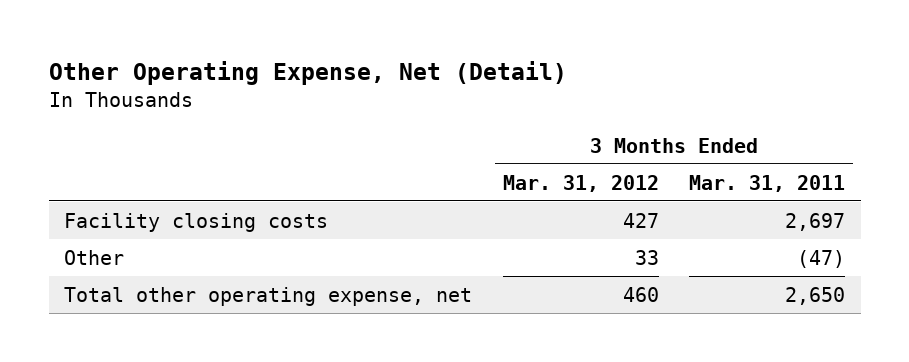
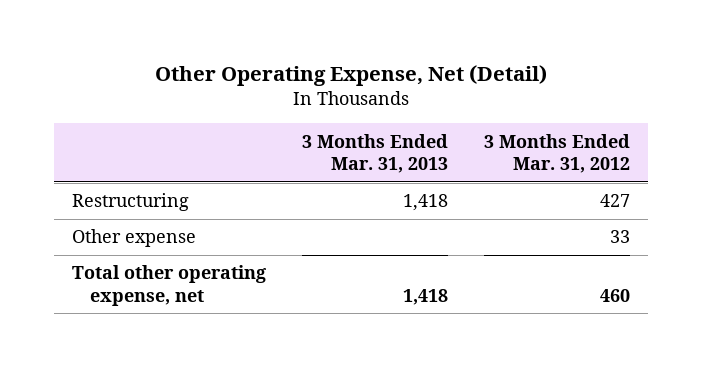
[689,174,846,192] Mar. 31, 2011 -> none
none -> [301,133,448,174] 3 Months Ended Mar. 31, 2013
[63,212,328,232] Facility closing costs -> [71,193,189,212] Restructuring
[63,249,124,265] Other -> [71,229,196,248] Other expense

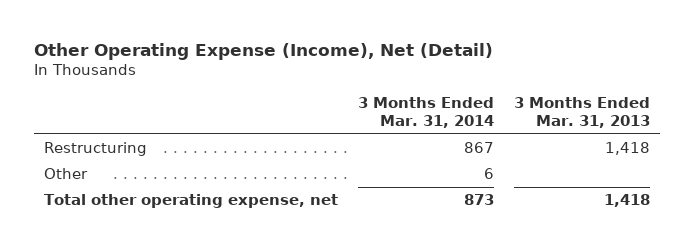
[154,65,547,87] Other Operating Expense, Net (Detail) -> [33,42,493,60] Other Operating Expense (Income), Net (Detail)
[483,133,630,174] 3 Months Ended Mar. 31, 2012 -> none
none -> [357,96,494,128] 3 Months Ended Mar. 31, 2014
[71,229,196,248] Other expense -> [43,168,88,180] Other

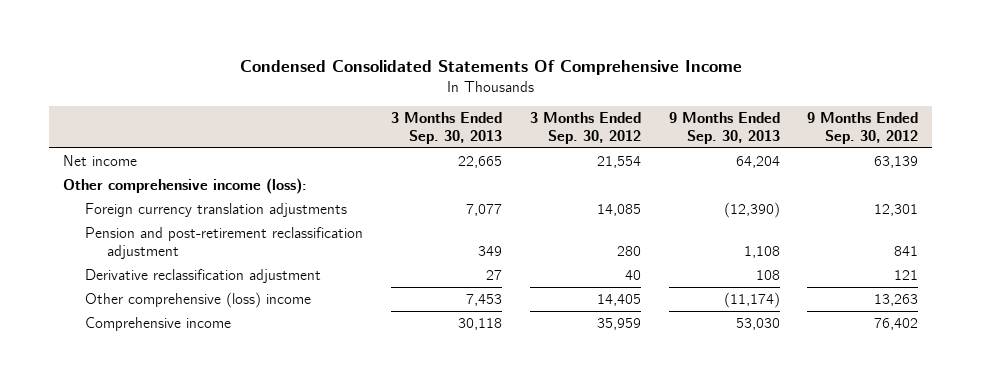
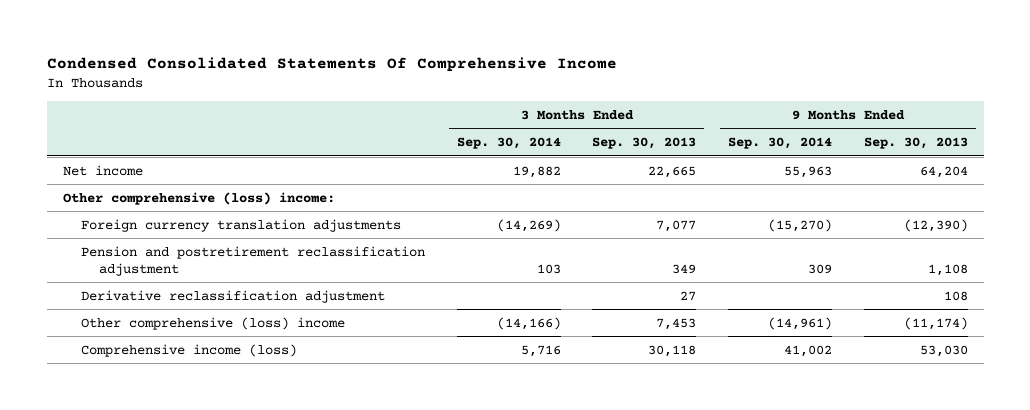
[529,112,641,144] 3 Months Ended Sep. 30, 2012 -> none
[807,112,919,144] 9 Months Ended Sep. 30, 2012 -> none
none -> [456,136,561,149] Sep. 30, 2014
none -> [728,136,833,149] Sep. 30, 2014
[63,178,308,195] Other comprehensive income (loss): -> [62,191,335,205] Other comprehensive (loss) income:
[84,227,363,259] Pension and post-retirement reclassification adjustment -> [80,245,425,276] Pension and postretirement reclassification adjustment
[84,317,231,332] Comprehensive income -> [80,343,297,357] Comprehensive income (loss)

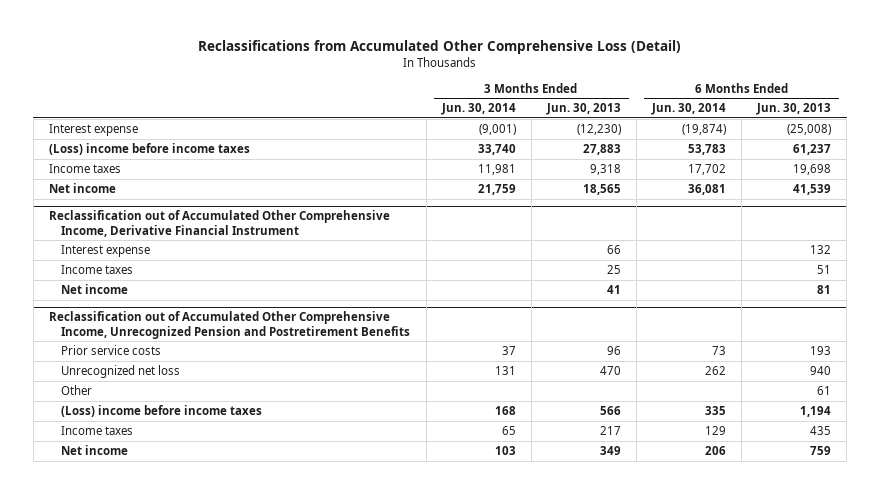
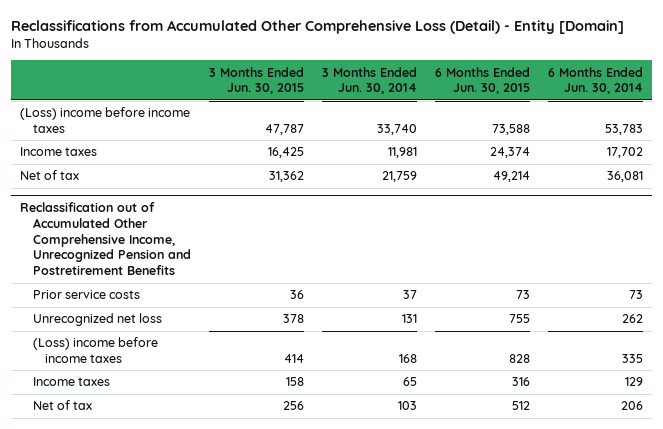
[198,40,682,55] Reclassifications from Accumulated Other Comprehensive Loss (Detail) -> [11,19,625,34] Reclassifications from Accumulated Other Comprehensive Loss (Detail) - Entity [Domain]
[545,103,621,116] Jun. 30, 2013 -> none
[756,103,832,116] Jun. 30, 2013 -> none
none -> [208,66,304,95] 3 Months Ended Jun. 30, 2015
none -> [435,66,531,95] 6 Months Ended Jun. 30, 2015
[49,123,139,136] Interest expense -> none
[49,210,391,237] Reclassification out of Accumulated Other Comprehensive Income, Derivative Financial Instrument -> none
[61,244,151,257] Interest expense -> none
[61,264,134,274] Income taxes -> none
[61,283,129,294] Net income -> none
[49,182,117,193] Net income -> [20,170,80,181] Net of tax
[61,384,93,395] Other -> none
[61,444,129,455] Net income -> [32,400,92,411] Net of tax

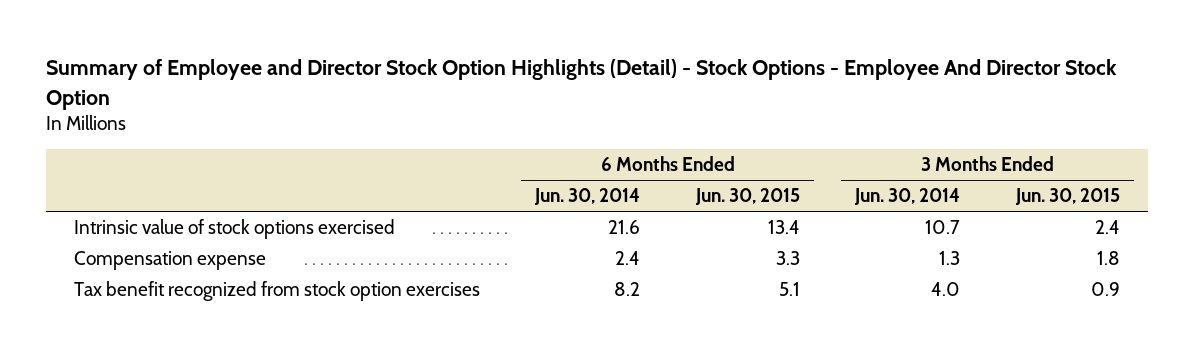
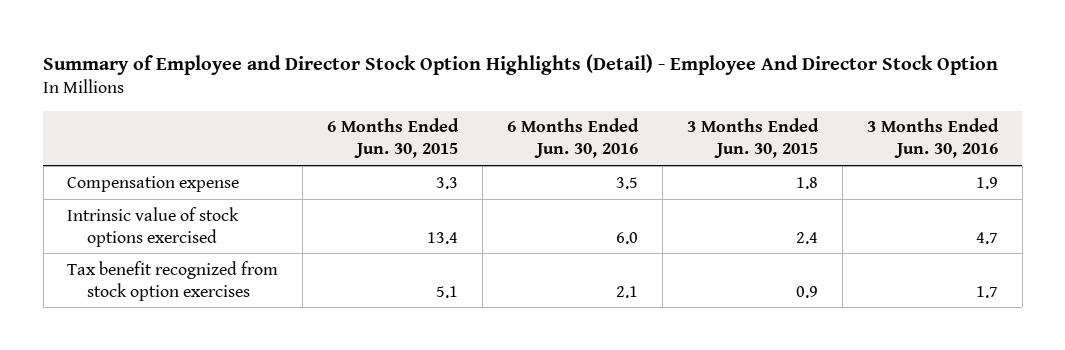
[45,59,1117,110] Summary of Employee and Director Stock Option Highlights (Detail) - Stock Options - Employee And Director Stock Option -> [43,53,999,75] Summary of Employee and Director Stock Option Highlights (Detail) - Employee And Director Stock Option
[534,188,641,206] Jun. 30, 2014 -> none
[854,188,961,206] Jun. 30, 2014 -> none
none -> [507,118,640,159] 6 Months Ended Jun. 30, 2016
none -> [866,118,999,159] 3 Months Ended Jun. 30, 2016
[73,219,395,240] Intrinsic value of stock options exercised -> [67,206,240,247] Intrinsic value of stock options exercised

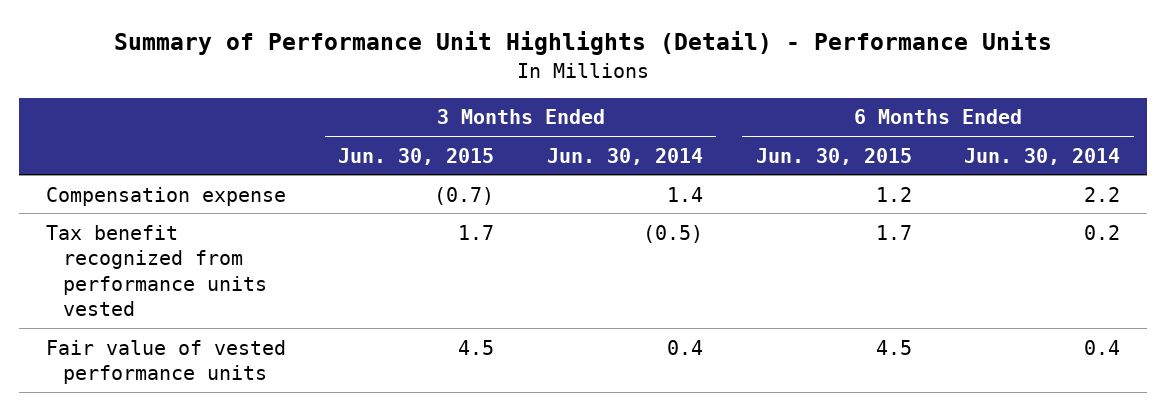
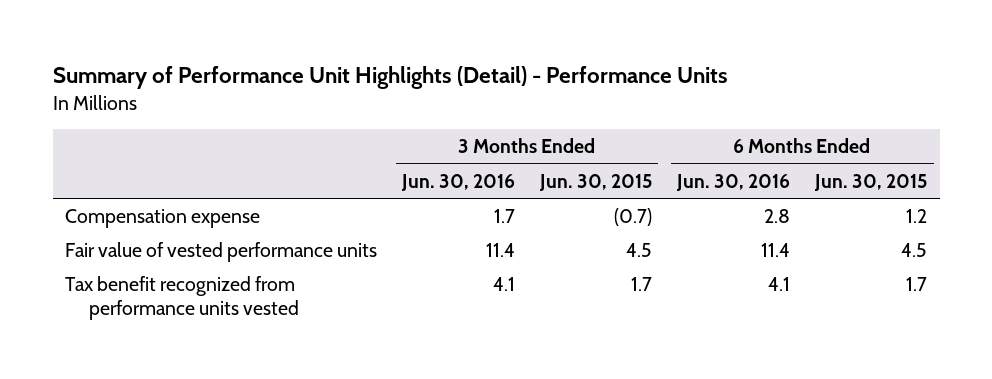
[546,147,703,165] Jun. 30, 2014 -> none
[964,147,1121,165] Jun. 30, 2014 -> none
none -> [401,173,516,191] Jun. 30, 2016
none -> [676,173,791,191] Jun. 30, 2016
[45,224,268,317] Tax benefit recognized from performance units vested -> [65,276,300,321] Tax benefit recognized from performance units vested

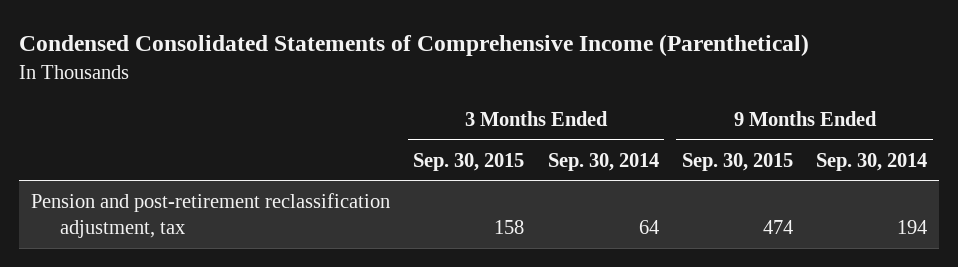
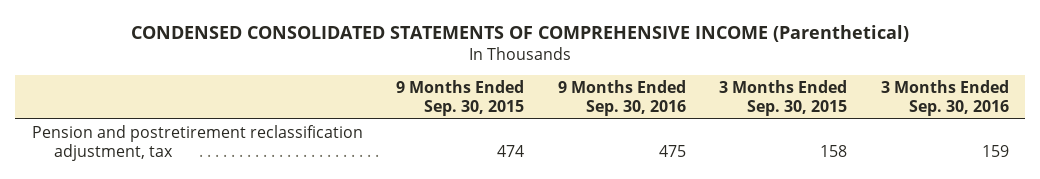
[19,34,810,57] Condensed Consolidated Statements of Comprehensive Income (Parenthetical) -> [131,24,910,42] CONDENSED CONSOLIDATED STATEMENTS OF COMPREHENSIVE INCOME (Parenthetical)
[547,152,659,171] Sep. 30, 2014 -> none
[816,152,928,171] Sep. 30, 2014 -> none
none -> [557,80,686,116] 9 Months Ended Sep. 30, 2016
none -> [880,80,1009,116] 3 Months Ended Sep. 30, 2016
[31,192,391,239] Pension and post-retirement reclassification adjustment, tax -> [31,125,363,161] Pension and postretirement reclassification adjustment, tax

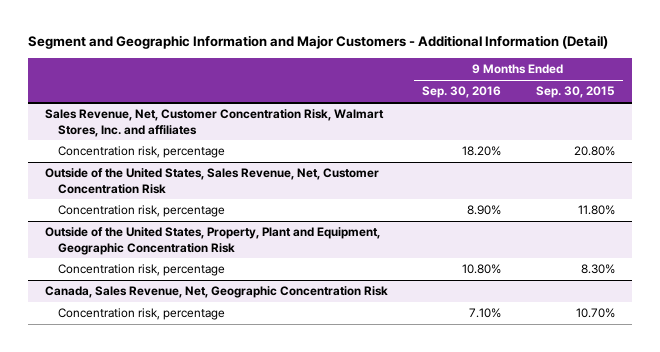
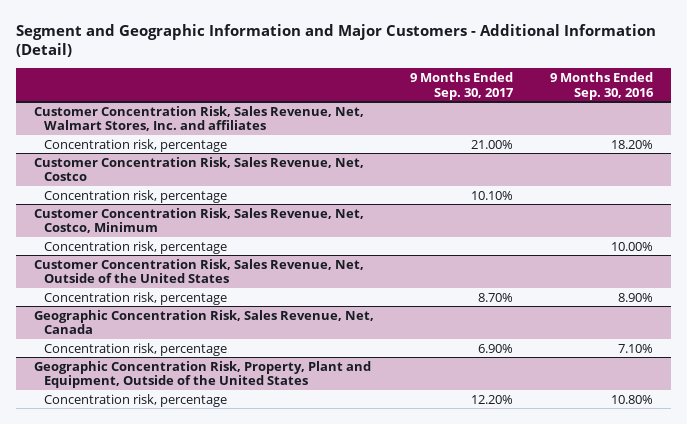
[535,86,615,99] Sep. 30, 2015 -> none
none -> [410,71,515,100] 9 Months Ended Sep. 30, 2017
[44,109,384,137] Sales Revenue, Net, Customer Concentration Risk, Walmart Stores, Inc. and affiliates -> [34,105,365,132] Customer Concentration Risk, Sales Revenue, Net, Walmart Stores, Inc. and affiliates
none -> [34,156,365,182] Customer Concentration Risk, Sales Revenue, Net, Costco
none -> [43,189,227,203] Concentration risk, percentage
none -> [34,207,365,234] Customer Concentration Risk, Sales Revenue, Net, Costco, Minimum
none -> [43,240,227,254] Concentration risk, percentage
[44,168,379,194] Outside of the United States, Sales Revenue, Net, Customer Concentration Risk -> [34,258,365,284] Customer Concentration Risk, Sales Revenue, Net, Outside of the United States
[44,227,380,255] Outside of the United States, Property, Plant and Equipment, Geographic Concentration Risk -> none
[58,264,226,277] Concentration risk, percentage -> none
[44,286,388,299] Canada, Sales Revenue, Net, Geographic Concentration Risk -> [34,309,375,335] Geographic Concentration Risk, Sales Revenue, Net, Canada
none -> [34,360,372,389] Geographic Concentration Risk, Property, Plant and Equipment, Outside of the United States
none -> [43,393,227,407] Concentration risk, percentage

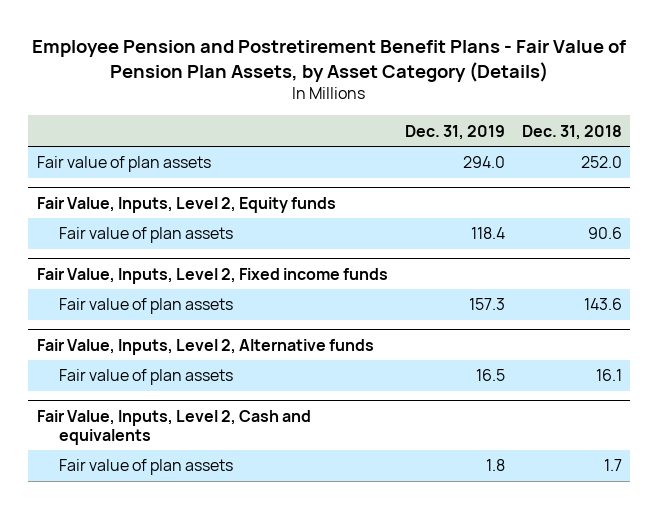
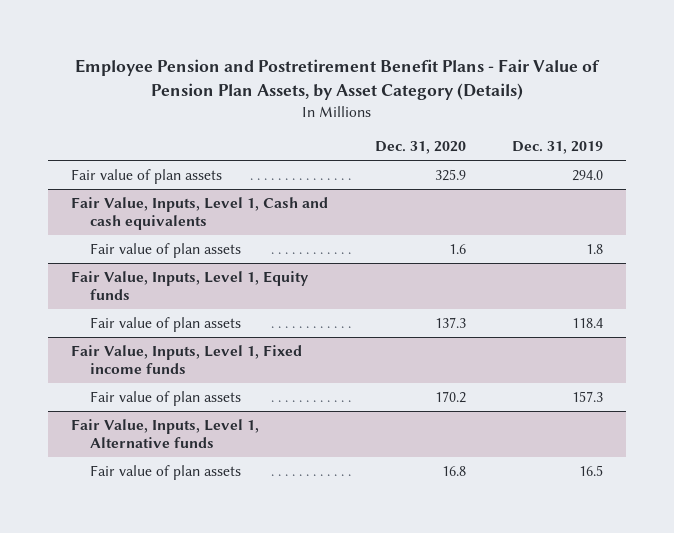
[521,124,622,140] Dec. 31, 2018 -> none
none -> [374,141,466,155] Dec. 31, 2020
none -> [71,196,329,230] Fair Value, Inputs, Level 1, Cash and cash equivalents
none -> [89,242,241,258] Fair value of plan assets
[36,196,336,213] Fair Value, Inputs, Level 2, Equity funds -> [71,270,310,300] Fair Value, Inputs, Level 1, Equity funds
[36,267,388,284] Fair Value, Inputs, Level 2, Fixed income funds -> [71,344,303,374] Fair Value, Inputs, Level 1, Fixed income funds
[36,338,374,355] Fair Value, Inputs, Level 2, Alternative funds -> [71,418,260,448] Fair Value, Inputs, Level 1, Alternative funds
[36,409,311,445] Fair Value, Inputs, Level 2, Cash and equivalents -> none
[58,459,233,476] Fair value of plan assets -> none

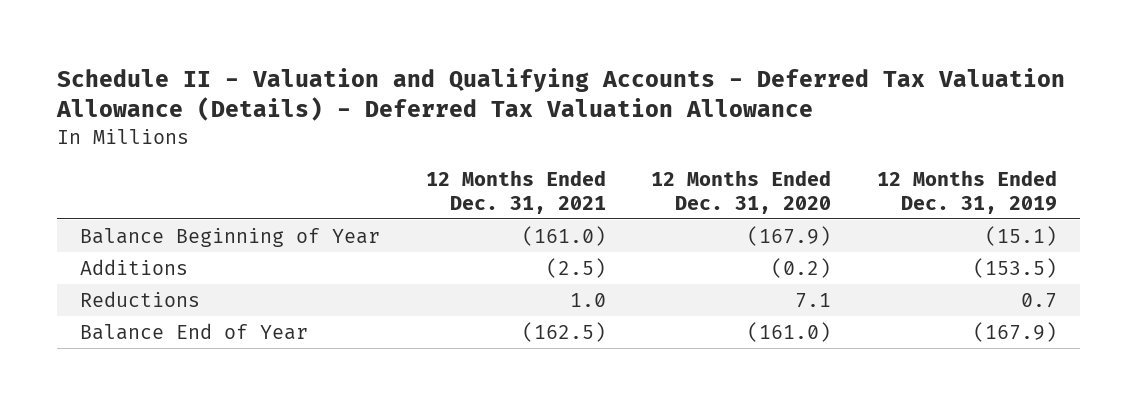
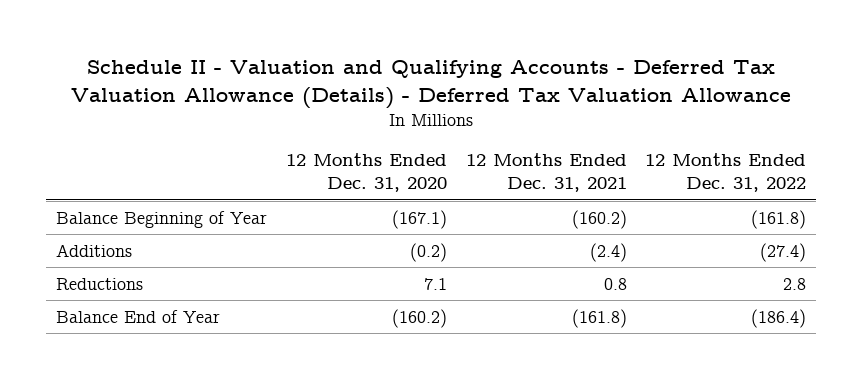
[877,169,1058,214] 12 Months Ended Dec. 31, 2019 -> none
none -> [645,153,807,193] 12 Months Ended Dec. 31, 2022
[521,225,606,246] (161.0) -> [571,209,627,229] (160.2)
[747,225,832,246] (167.9) -> [391,209,447,229] (167.1)
[545,257,606,278] (2.5) -> [589,242,627,262] (2.4)
[569,292,606,307] 1.0 -> [603,277,627,290] 0.8
[521,321,606,342] (162.5) -> [571,308,627,328] (161.8)
[747,321,832,342] (161.0) -> [391,308,447,328] (160.2)

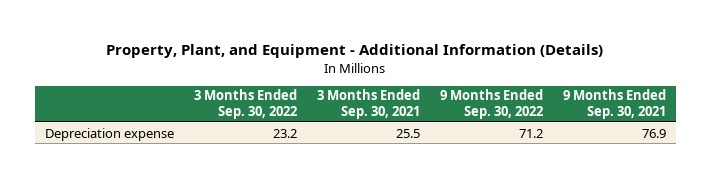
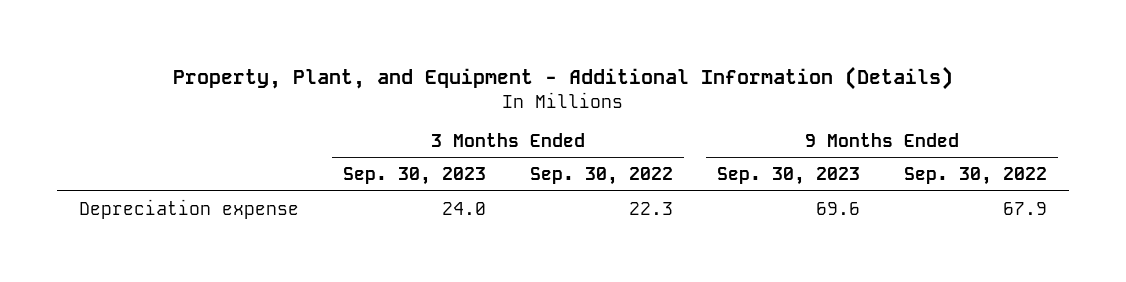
[316,89,420,120] 3 Months Ended Sep. 30, 2021 -> none
[562,89,666,120] 9 Months Ended Sep. 30, 2021 -> none
none -> [343,167,487,186] Sep. 30, 2023
none -> [717,167,861,186] Sep. 30, 2023
[272,128,297,138] 23.2 -> [629,201,674,215] 22.3
[518,128,543,138] 71.2 -> [1003,201,1048,215] 67.9

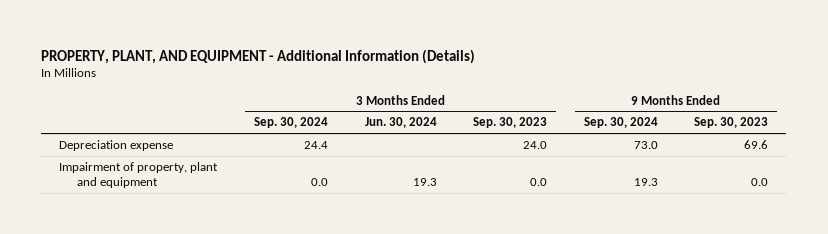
[173,66,954,91] Property, Plant, and Equipment - Additional Information (Details) -> [41,48,476,64] PROPERTY, PLANT, AND EQUIPMENT - Additional Information (Details)
[530,167,674,186] Sep. 30, 2022 -> none
[904,167,1048,186] Sep. 30, 2022 -> none
none -> [253,117,328,129] Sep. 30, 2024
none -> [364,117,437,129] Jun. 30, 2024
none -> [583,117,658,129] Sep. 30, 2024
none -> [59,161,219,189] Impairment of property, plant and equipment

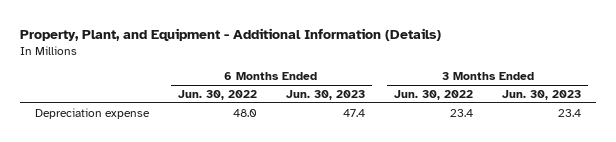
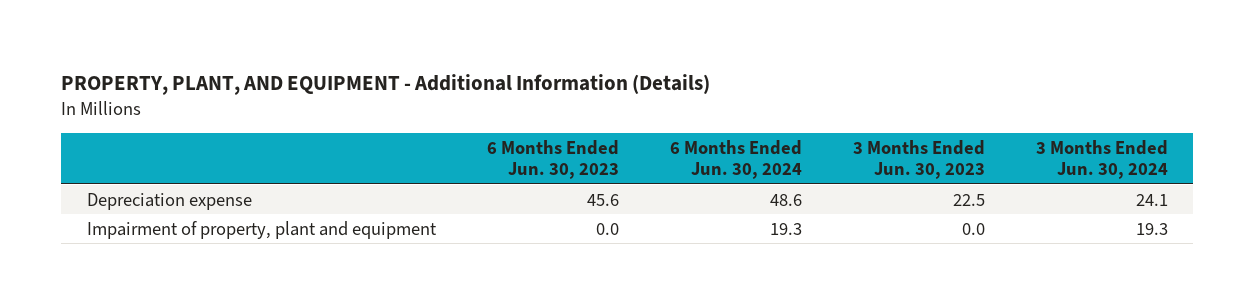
[20,27,442,41] Property, Plant, and Equipment - Additional Information (Details) -> [61,73,711,95] PROPERTY, PLANT, AND EQUIPMENT - Additional Information (Details)
[177,89,257,100] Jun. 30, 2022 -> none
[393,89,473,100] Jun. 30, 2022 -> none
none -> [669,139,802,180] 6 Months Ended Jun. 30, 2024
none -> [1035,139,1168,180] 3 Months Ended Jun. 30, 2024
[342,108,365,117] 47.4 -> [586,193,619,206] 45.6
[558,108,582,117] 23.4 -> [952,193,985,206] 22.5
none -> [86,220,437,239] Impairment of property, plant and equipment

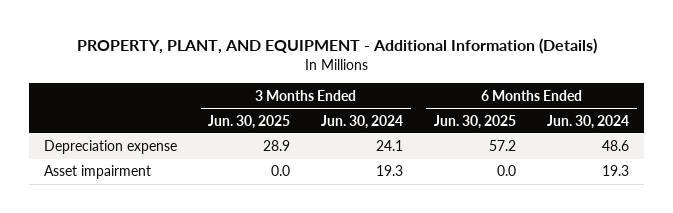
[486,139,619,180] 6 Months Ended Jun. 30, 2023 -> none
[852,139,985,180] 3 Months Ended Jun. 30, 2023 -> none
none -> [208,114,291,129] Jun. 30, 2025
none -> [434,114,517,129] Jun. 30, 2025
[86,220,437,239] Impairment of property, plant and equipment -> [44,165,152,180] Asset impairment

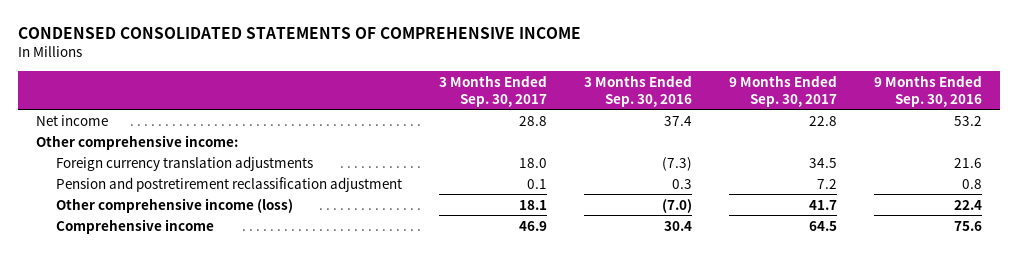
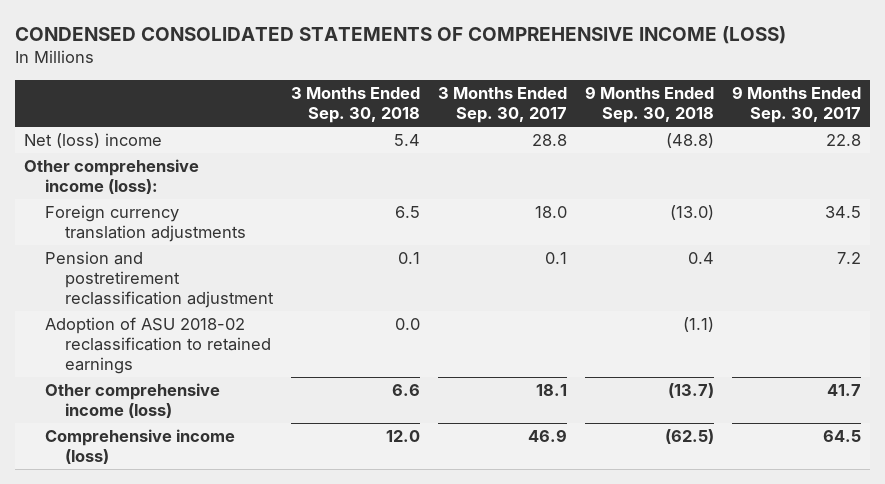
[17,26,581,39] CONDENSED CONSOLIDATED STATEMENTS OF COMPREHENSIVE INCOME -> [15,26,787,45] CONDENSED CONSOLIDATED STATEMENTS OF COMPREHENSIVE INCOME (LOSS)
[583,74,692,107] 3 Months Ended Sep. 30, 2016 -> none
[873,74,982,107] 9 Months Ended Sep. 30, 2016 -> none
none -> [290,86,420,123] 3 Months Ended Sep. 30, 2018
none -> [584,85,714,123] 9 Months Ended Sep. 30, 2018
[36,114,109,126] Net income -> [24,133,163,149] Net (loss) income
[36,134,239,150] Other comprehensive income: -> [24,159,200,195] Other comprehensive income (loss):
none -> [44,317,271,375] Adoption of ASU 2018-02 reclassification to retained earnings
[56,218,215,234] Comprehensive income -> [44,429,235,465] Comprehensive income (loss)

